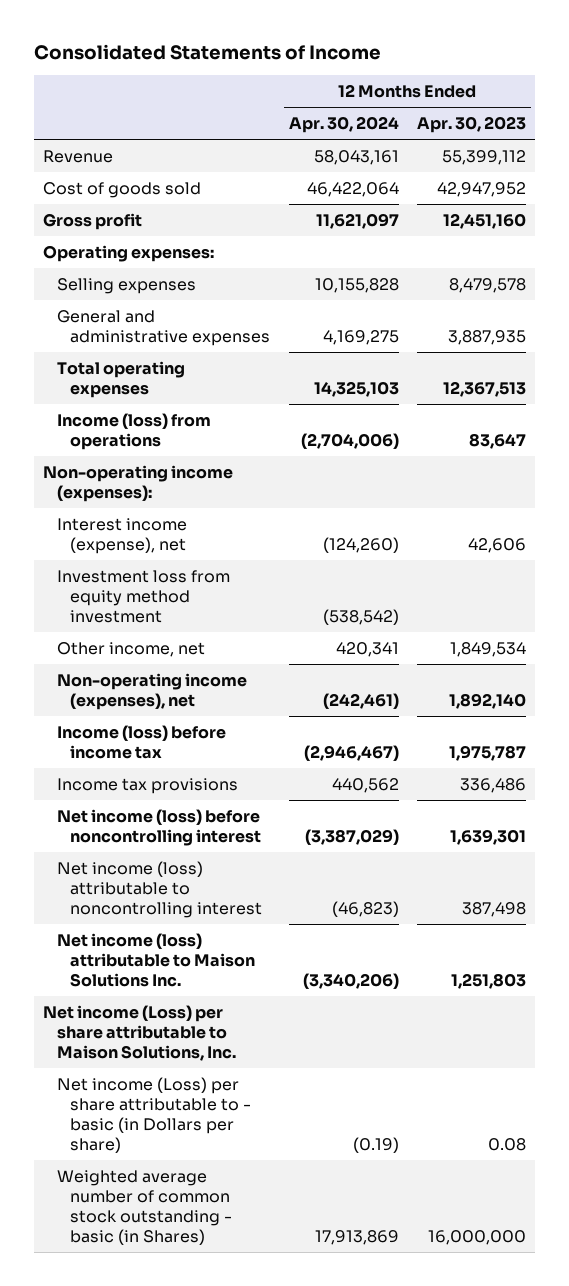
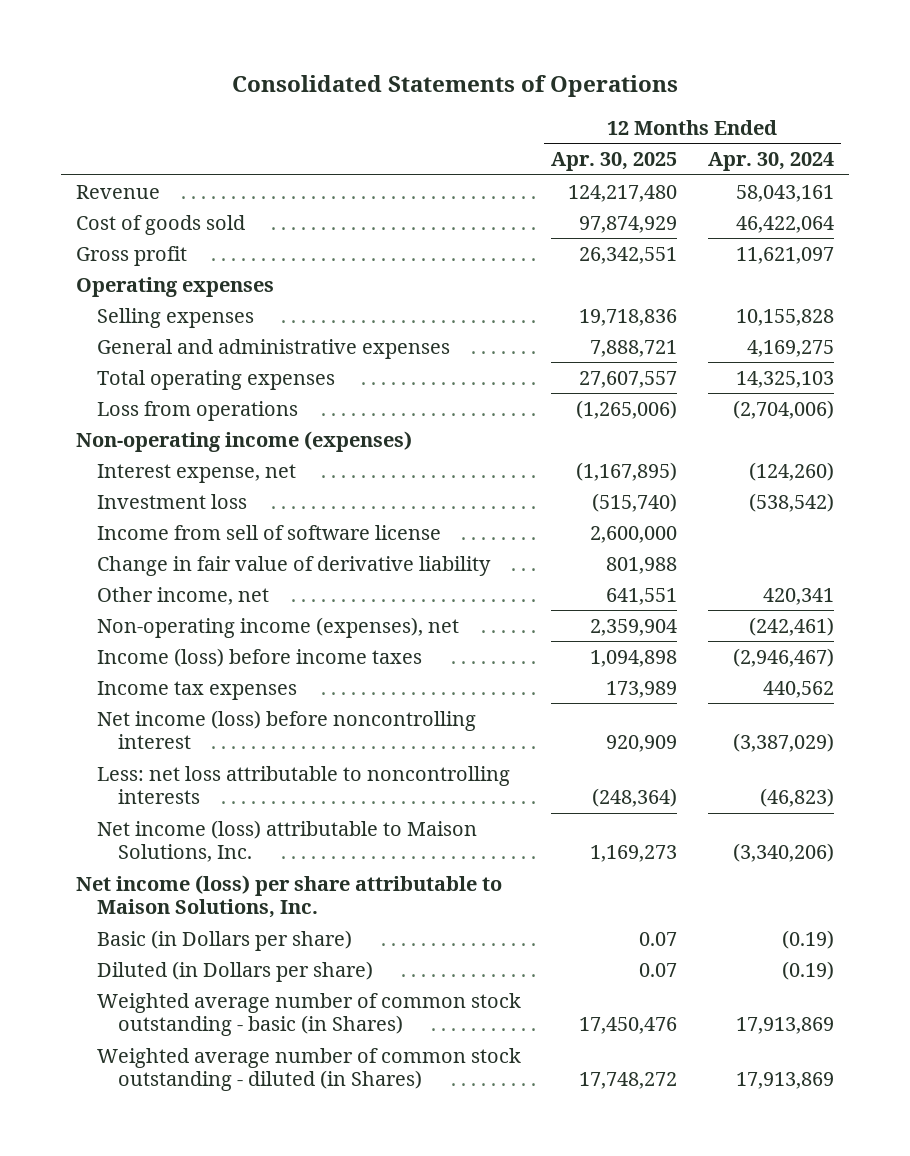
[33,43,381,60] Consolidated Statements of Income -> [231,74,678,97] Consolidated Statements of Operations
[417,116,527,134] Apr. 30, 2023 -> none
none -> [551,152,678,172] Apr. 30, 2025
[43,244,215,262] Operating expenses: -> [76,276,275,297] Operating expenses
[56,412,211,451] Income (loss) from operations -> [97,400,299,421] Loss from operations
[43,464,234,503] Non-operating income (expenses): -> [76,430,413,452] Non-operating income (expenses)
[56,517,187,555] Interest income (expense), net -> [97,463,297,483] Interest expense, net
[56,569,230,624] Investment loss from equity method investment -> [97,493,248,509] Investment loss
none -> [97,524,442,540] Income from sell of software license
none -> [97,555,492,576] Change in fair value of derivative liability
[56,724,226,760] Income (loss) before income tax -> [97,647,423,667] Income (loss) before income taxes
[56,777,238,794] Income tax provisions -> [97,680,298,700] Income tax expenses
[56,860,263,919] Net income (loss) attributable to noncontrolling interest -> [97,765,511,805] Less: net loss attributable to noncontrolling interests
[56,932,256,988] Net income (loss) attributable to Maison Solutions Inc. -> [97,819,478,863] Net income (loss) attributable to Maison Solutions, Inc.
[43,1004,236,1062] Net income (Loss) per share attributable to Maison Solutions, Inc. -> [76,874,503,919] Net income (loss) per share attributable to Maison Solutions, Inc.
[56,1076,252,1154] Net income (Loss) per share attributable to - basic (in Dollars per share) -> [97,929,353,951] Basic (in Dollars per share)
none -> [97,960,374,982] Diluted (in Dollars per share)
none -> [97,1047,522,1092] Weighted average number of common stock outstanding - diluted (in Shares)

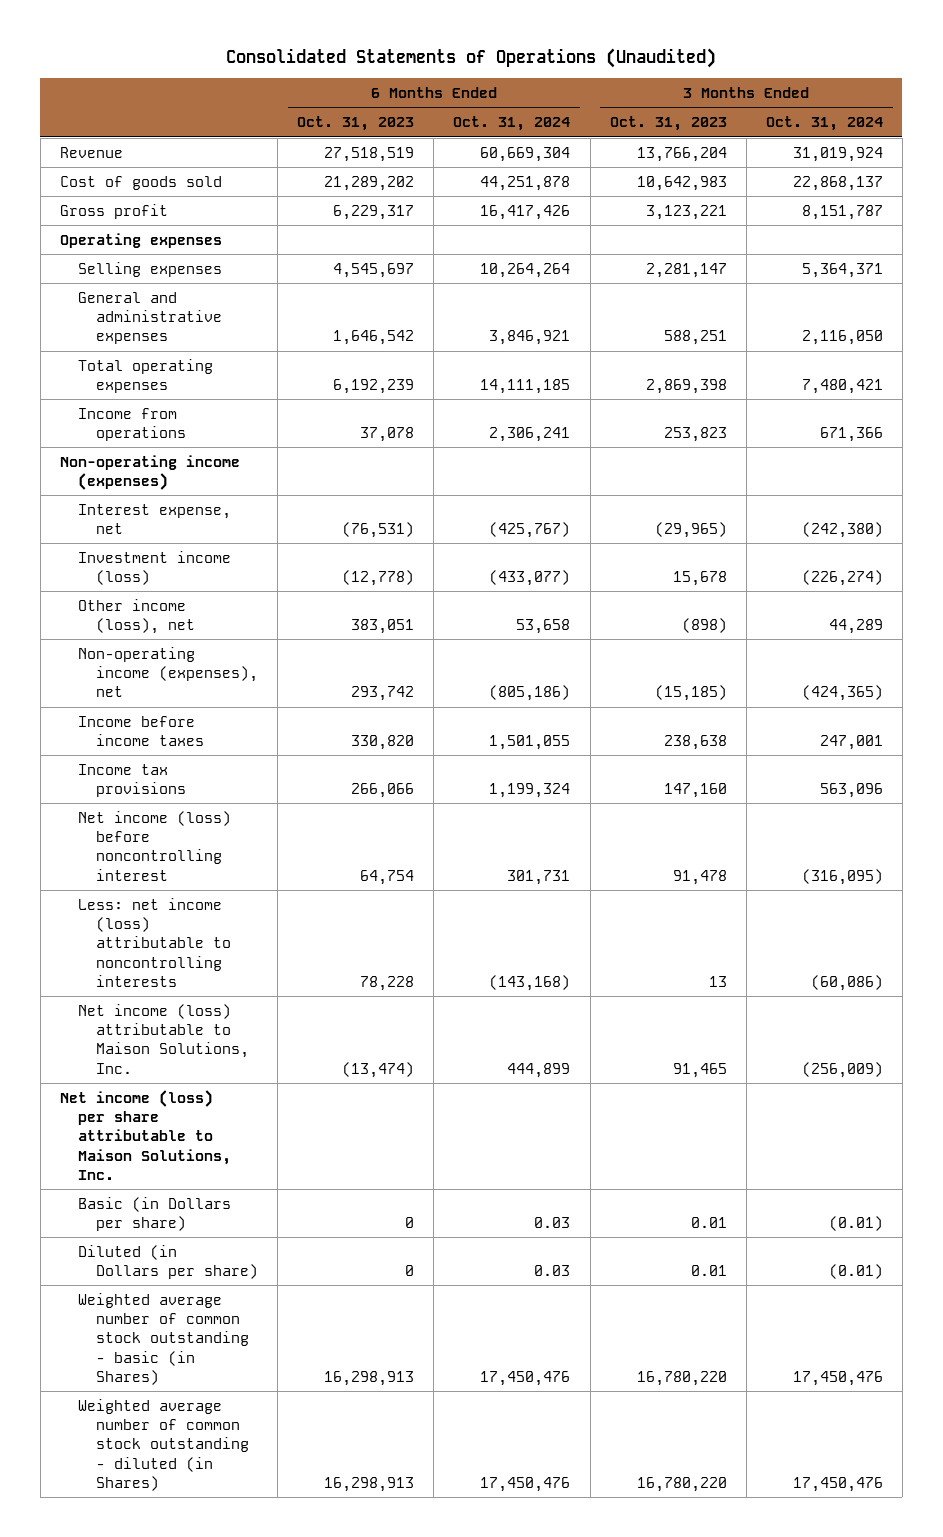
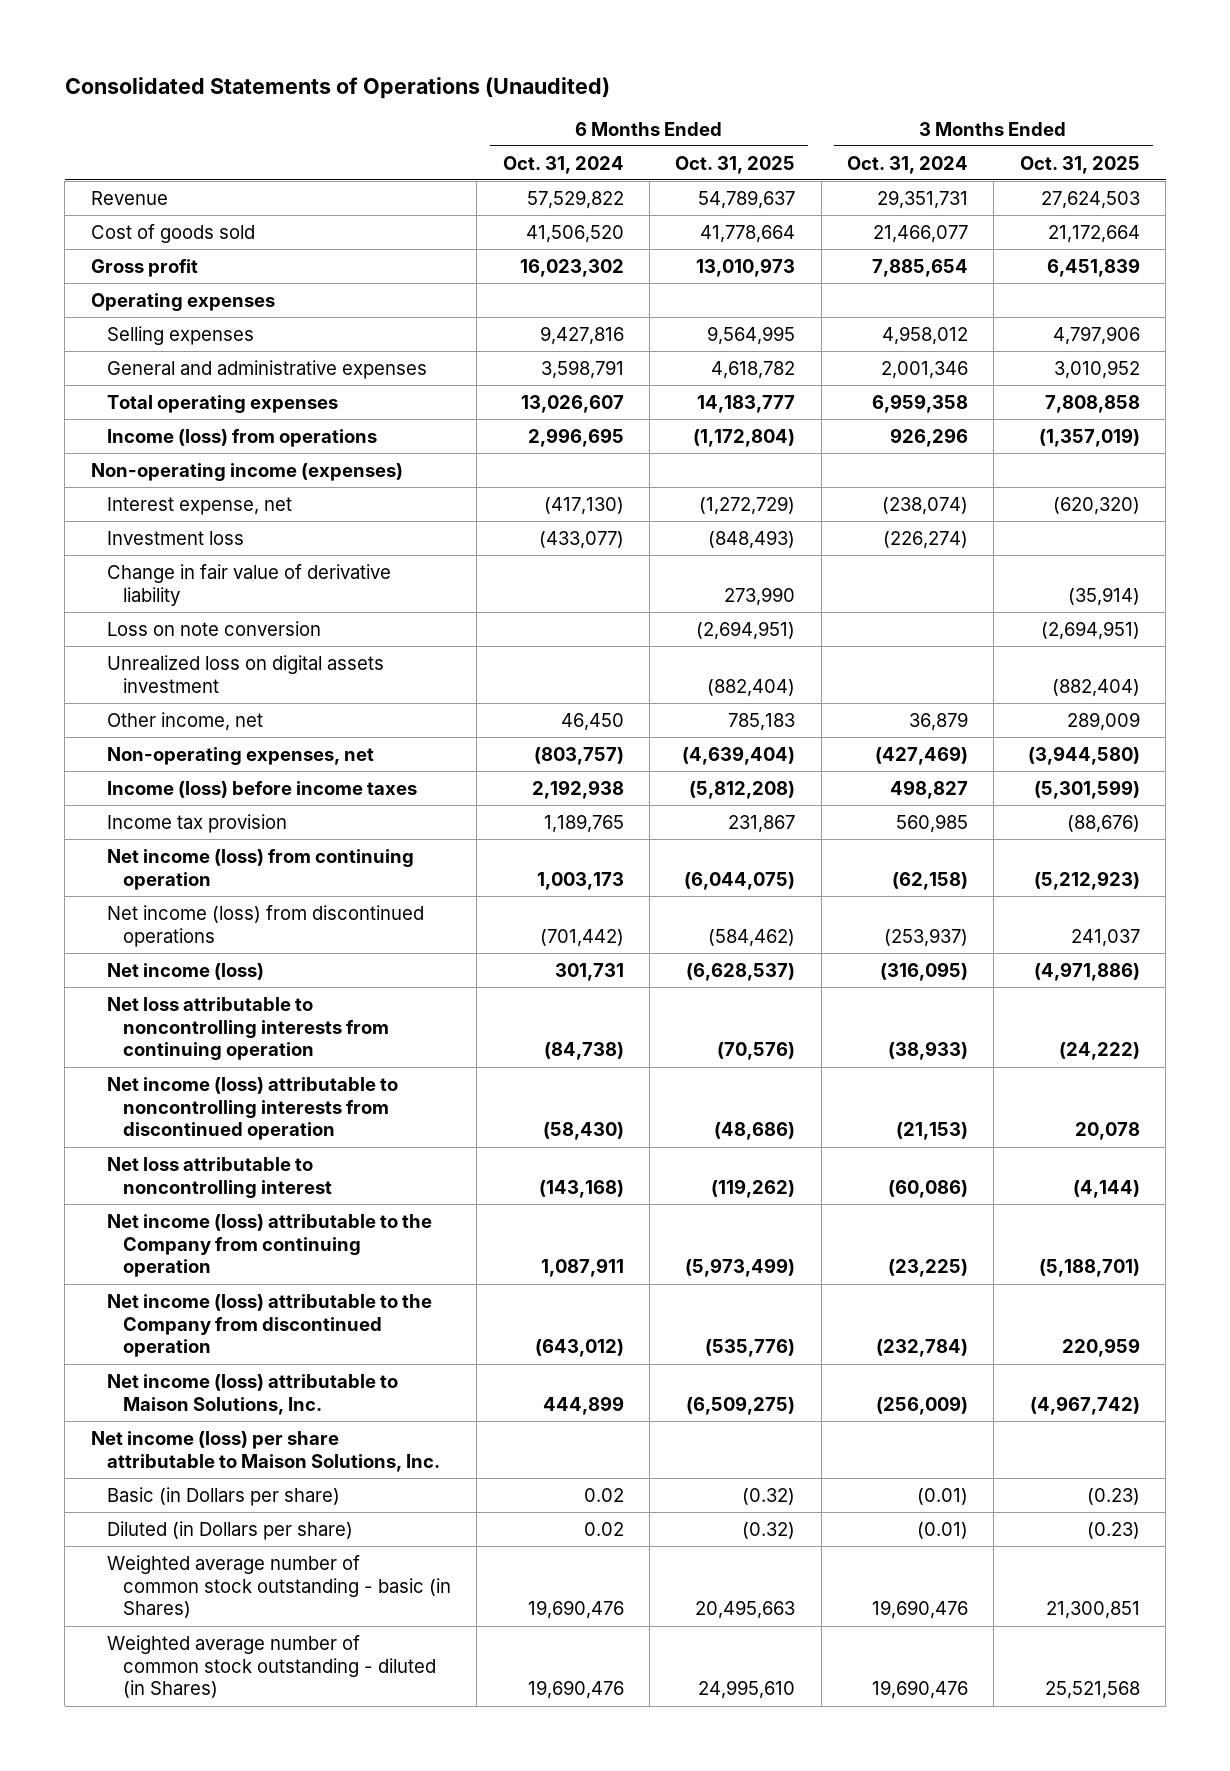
[297,116,415,132] Oct. 31, 2023 -> none
[609,116,727,132] Oct. 31, 2023 -> none
none -> [675,155,796,174] Oct. 31, 2025
none -> [1019,155,1140,174] Oct. 31, 2025
[480,146,571,162] 60,669,304 -> [526,189,624,209] 57,529,822
[792,146,883,162] 31,019,924 -> [877,189,969,209] 29,351,731
[480,175,571,191] 44,251,878 -> [525,224,624,243] 41,506,520
[792,175,883,191] 22,868,137 -> [873,224,969,243] 21,466,077
[480,204,571,220] 16,417,426 -> [519,258,624,277] 16,023,302
[801,204,883,220] 8,151,787 -> [872,258,969,277] 7,885,654
[480,262,571,278] 10,264,264 -> [539,325,624,345] 9,427,816
[801,262,883,278] 5,364,371 -> [882,325,969,345] 4,958,012
[489,330,571,346] 3,846,921 -> [540,359,624,379] 3,598,791
[801,330,883,346] 2,116,050 -> [881,360,969,379] 2,001,346
[480,379,571,395] 14,111,185 -> [520,394,624,413] 13,026,607
[801,379,883,395] 7,480,421 -> [872,393,969,413] 6,959,358
[77,407,187,442] Income from operations -> [106,428,377,447] Income (loss) from operations
[489,427,571,443] 2,306,241 -> [527,427,624,447] 2,996,695
[819,427,883,443] 671,366 -> [890,427,969,447] 926,296
[489,522,571,539] (425,767) -> [543,496,624,515] (417,130)
[801,522,883,539] (242,380) -> [882,496,969,515] (238,074)
[77,550,231,586] Investment income (loss) -> [106,530,244,545] Investment loss
none -> [106,563,391,606] Change in fair value of derivative liability
none -> [106,620,321,636] Loss on note conversion
none -> [106,654,384,693] Unrealized loss on digital assets investment
[77,598,196,635] Other income (loss), net -> [106,711,263,731] Other income, net
[516,619,571,635] 53,658 -> [560,712,624,731] 46,450
[828,619,883,635] 44,289 -> [909,711,969,731] 36,879
[77,646,259,698] Non-operating income (expenses), net -> [106,746,374,765] Non-operating expenses, net
[489,685,571,702] (805,186) -> [533,746,624,765] (803,757)
[801,685,883,702] (424,365) -> [875,745,969,765] (427,469)
[77,715,205,747] Income before income taxes -> [106,780,417,798] Income (loss) before income taxes
[489,735,571,751] 1,501,055 -> [531,779,624,799] 2,192,938
[819,735,883,751] 247,001 -> [890,779,969,799] 498,827
[77,763,187,798] Income tax provisions -> [106,813,287,833] Income tax provision
[489,783,571,799] 1,199,324 -> [543,813,624,833] 1,189,765
[819,783,883,799] 563,096 -> [896,813,969,833] 560,985
none -> [106,848,414,890] Net income (loss) from continuing operation
none -> [106,904,424,947] Net income (loss) from discontinued operations
[77,810,231,881] Net income (loss) before noncontrolling interest -> [106,962,264,980] Net income (loss)
none -> [106,996,390,1061] Net loss attributable to noncontrolling interests from continuing operation
none -> [106,1076,398,1141] Net income (loss) attributable to noncontrolling interests from discontinued operation
[77,897,232,987] Less: net income (loss) attributable to noncontrolling interests -> [106,1156,333,1198] Net loss attributable to noncontrolling interest
none -> [106,1213,432,1278] Net income (loss) attributable to the Company from continuing operation
none -> [106,1293,432,1358] Net income (loss) attributable to the Company from discontinued operation
[534,1217,571,1229] 0.03 -> [583,1487,624,1502] 0.02
[534,1265,571,1277] 0.03 -> [583,1521,624,1536] 0.02
[480,1370,571,1386] 17,450,476 -> [527,1600,624,1620] 19,690,476
[792,1370,883,1386] 17,450,476 -> [872,1600,969,1620] 19,690,476
[480,1476,571,1492] 17,450,476 -> [527,1680,624,1700] 19,690,476
[792,1476,883,1492] 17,450,476 -> [872,1680,969,1700] 19,690,476

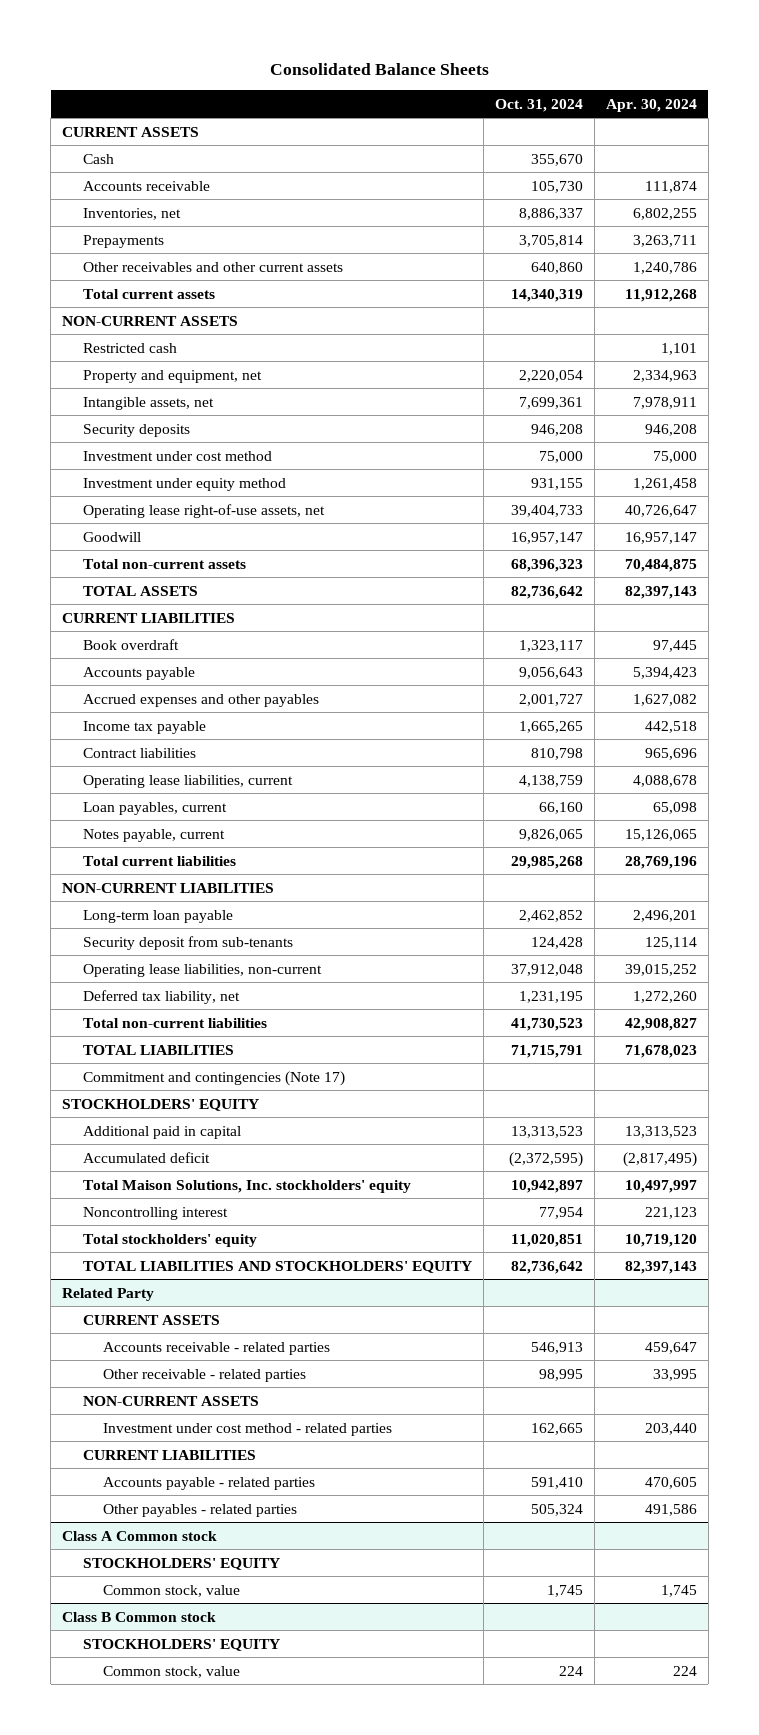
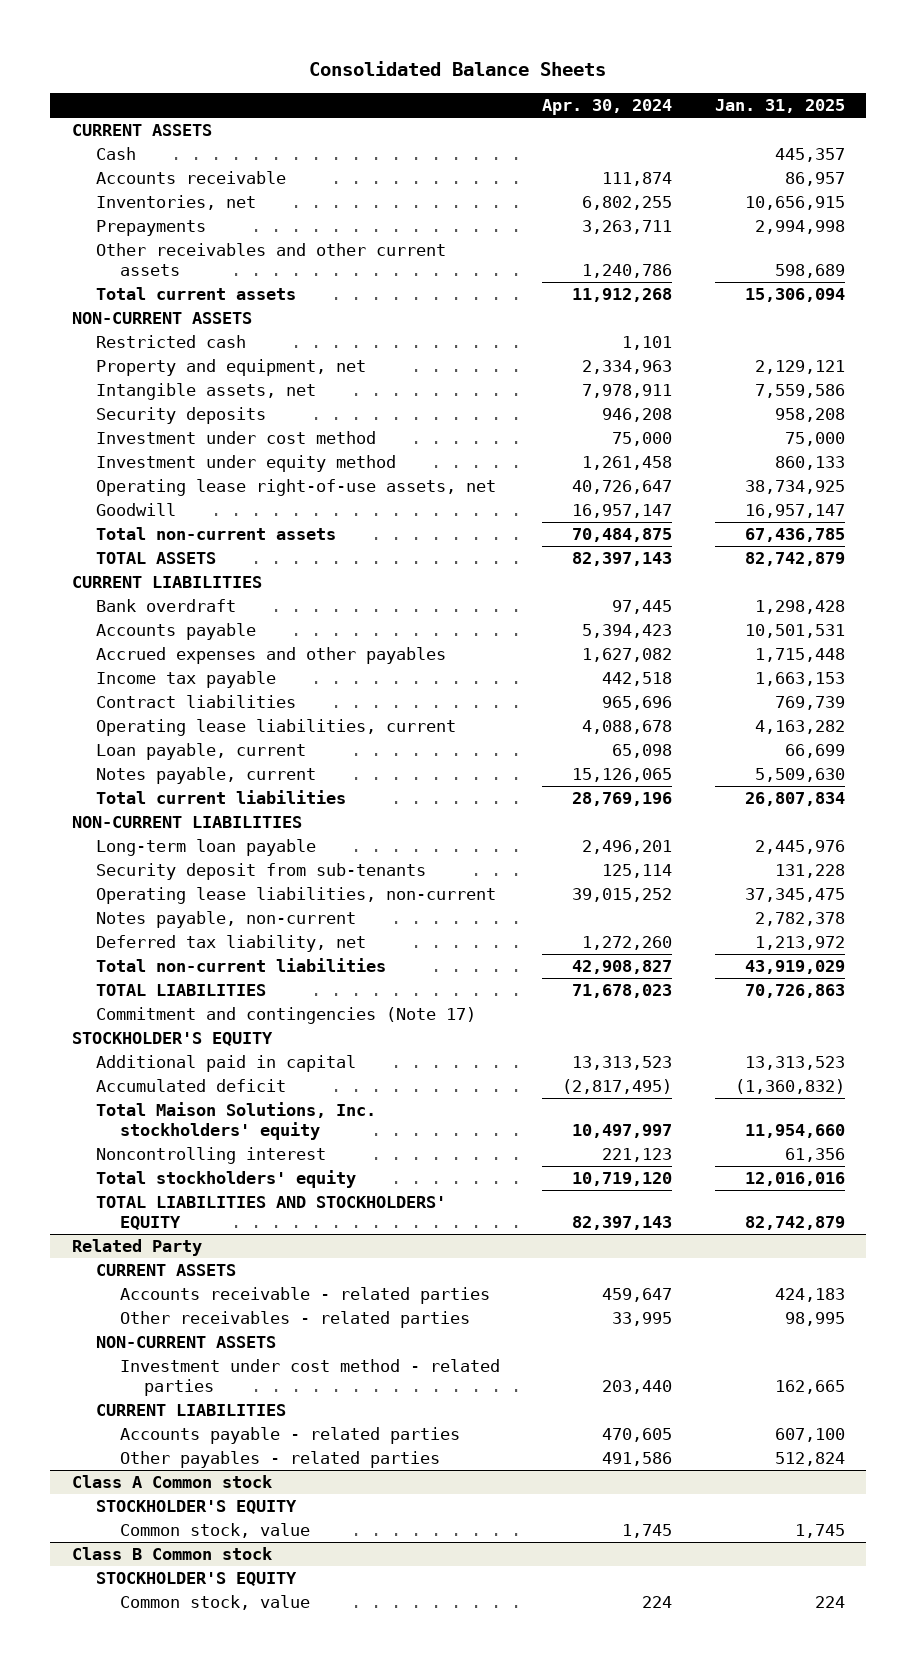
[494,98,583,112] Oct. 31, 2024 -> none
none -> [714,98,845,113] Jan. 31, 2025
[82,638,179,650] Book overdraft -> [95,599,236,613] Bank overdraft
[82,801,227,815] Loan payables, current -> [95,743,306,761] Loan payable, current
none -> [95,911,356,929] Notes payable, non-current
[62,1098,260,1111] STOCKHOLDERS' EQUITY -> [71,1032,273,1047] STOCKHOLDER'S EQUITY
[102,1368,306,1382] Other receivable - related parties -> [119,1311,470,1329] Other receivables - related parties
[82,1557,280,1570] STOCKHOLDERS' EQUITY -> [95,1500,297,1515] STOCKHOLDER'S EQUITY
[82,1638,280,1651] STOCKHOLDERS' EQUITY -> [95,1572,297,1587] STOCKHOLDER'S EQUITY

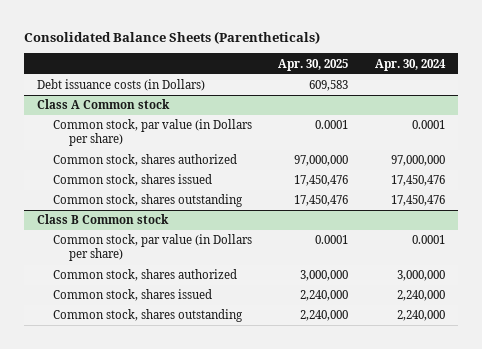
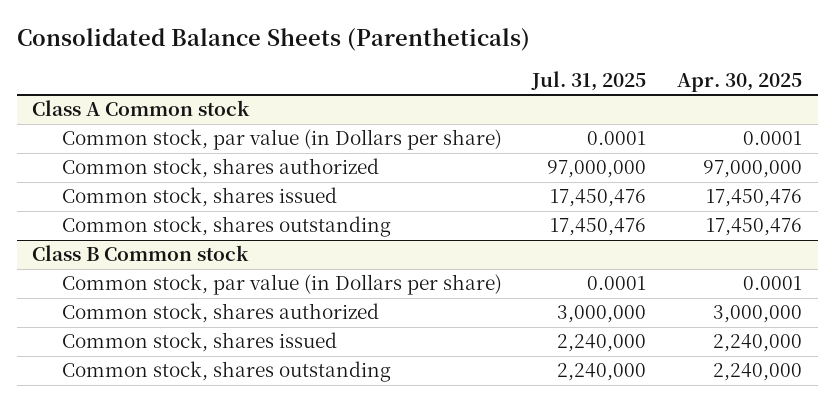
[374,58,446,71] Apr. 30, 2024 -> none
none -> [531,70,647,91] Jul. 31, 2025
[37,79,206,92] Debt issuance costs (in Dollars) -> none

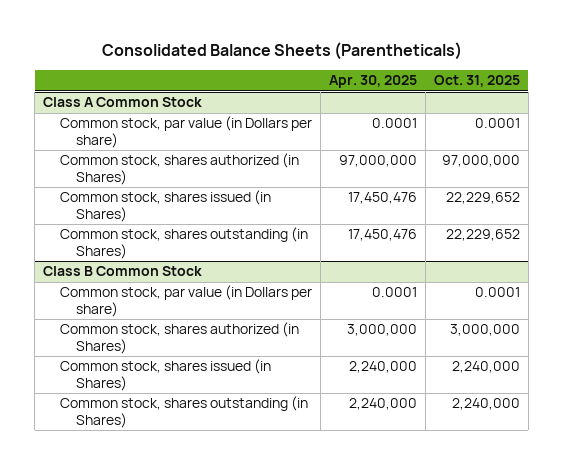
[531,70,647,91] Jul. 31, 2025 -> none
none -> [433,75,520,88] Oct. 31, 2025
[32,100,251,117] Class A Common stock -> [43,97,203,108] Class A Common Stock
[61,158,379,179] Common stock, shares authorized -> [59,153,299,185] Common stock, shares authorized (in Shares)
[61,187,337,208] Common stock, shares issued -> [59,190,271,222] Common stock, shares issued (in Shares)
[61,216,391,238] Common stock, shares outstanding -> [59,227,308,259] Common stock, shares outstanding (in Shares)
[32,245,250,262] Class B Common stock -> [43,266,203,277] Class B Common Stock
[61,303,379,324] Common stock, shares authorized -> [59,322,299,354] Common stock, shares authorized (in Shares)
[61,332,337,353] Common stock, shares issued -> [59,359,271,391] Common stock, shares issued (in Shares)
[61,361,391,383] Common stock, shares outstanding -> [59,396,308,428] Common stock, shares outstanding (in Shares)

